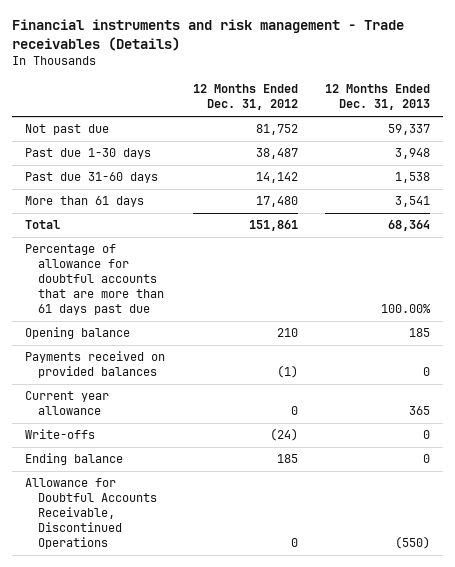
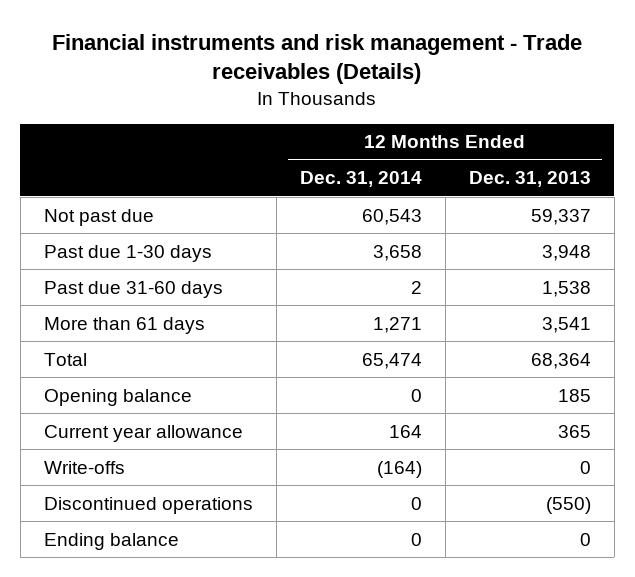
[192,84,298,111] 12 Months Ended Dec. 31, 2012 -> none
none -> [299,171,422,188] Dec. 31, 2014
[25,244,165,315] Percentage of allowance for doubtful accounts that are more than 61 days past due -> none
[25,351,166,379] Payments received on provided balances -> none
none -> [43,496,253,514] Discontinued operations
[25,478,158,549] Allowance for Doubtful Accounts Receivable, Discontinued Operations -> none

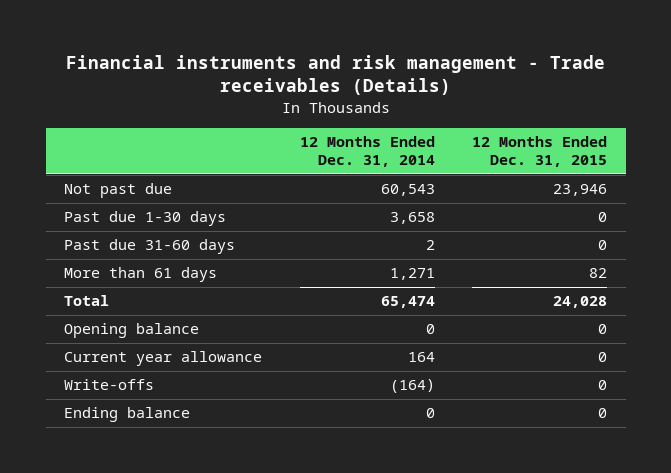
[468,171,591,188] Dec. 31, 2013 -> none
none -> [471,135,607,168] 12 Months Ended Dec. 31, 2015
[43,496,253,514] Discontinued operations -> none

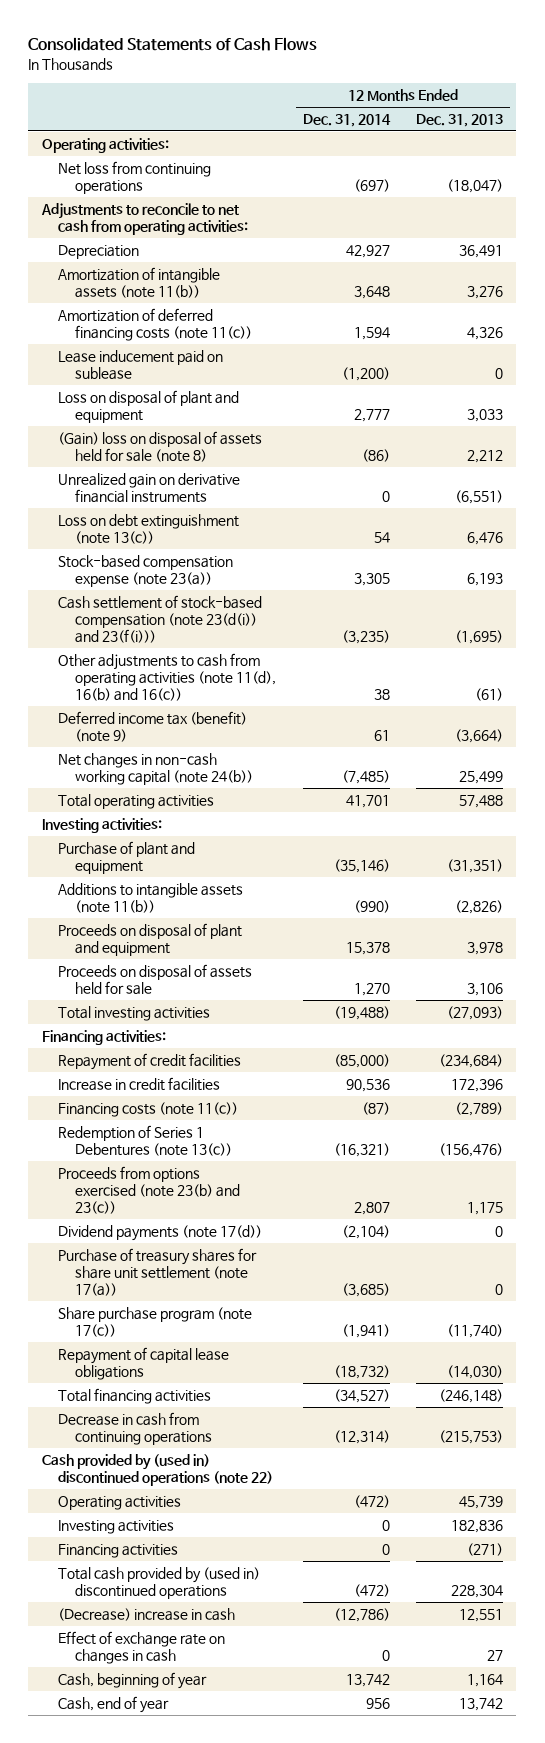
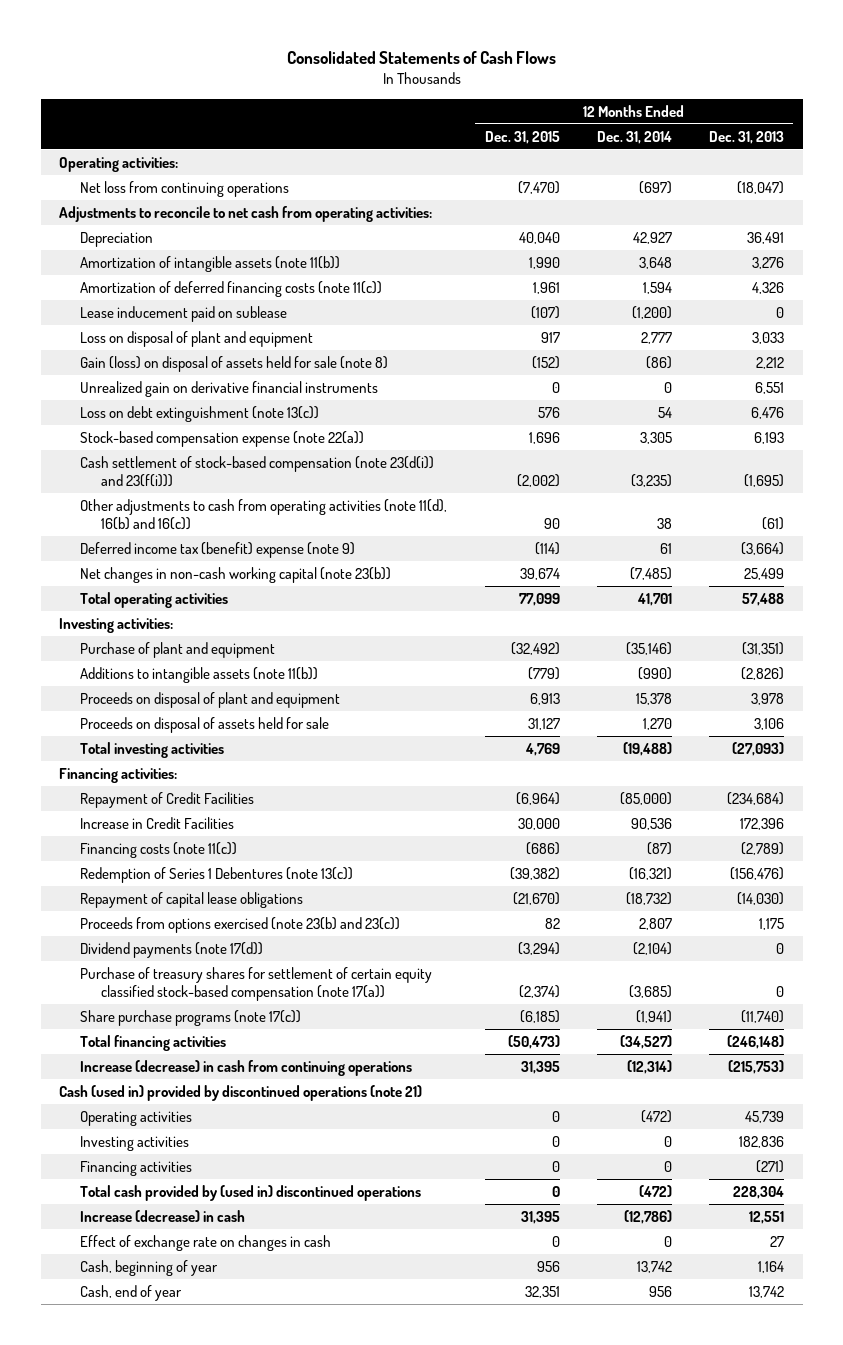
none -> [484,130,560,144] Dec. 31, 2015
[58,431,263,462] (Gain) loss on disposal of assets held for sale (note 8) -> [80,355,389,372] Gain (loss) on disposal of assets held for sale (note 8)
[454,489,503,504] (6,551) -> [755,381,785,394] 6,551
[58,555,234,587] Stock-based compensation expense (note 23(a)) -> [80,430,365,447] Stock-based compensation expense (note 22(a))
[58,711,248,742] Deferred income tax (benefit) (note 9) -> [80,541,356,558] Deferred income tax (benefit) expense (note 9)
[58,753,254,785] Net changes in non-cash working capital (note 24(b)) -> [80,566,392,583] Net changes in non-cash working capital (note 23(b))
[58,1053,242,1071] Repayment of credit facilities -> [80,791,255,808] Repayment of Credit Facilities
[58,1077,221,1092] Increase in credit facilities -> [80,816,235,829] Increase in Credit Facilities
[58,1347,230,1380] Repayment of capital lease obligations -> [80,891,304,908] Repayment of capital lease obligations
[58,1248,258,1296] Purchase of treasury shares for share unit settlement (note 17(a)) -> [80,966,433,1001] Purchase of treasury shares for settlement of certain equity classified stock-based compensation (note 17(a))
[58,1307,253,1337] Share purchase program (note 17(c)) -> [80,1009,302,1026] Share purchase programs (note 17(c))
[58,1412,213,1445] Decrease in cash from continuing operations -> [80,1059,413,1076] Increase (decrease) in cash from continuing operations
[41,1454,274,1486] Cash provided by (used in) discontinued operations (note 22) -> [59,1084,423,1101] Cash (used in) provided by discontinued operations (note 21)
[58,1608,236,1622] (Decrease) increase in cash -> [80,1209,246,1222] Increase (decrease) in cash

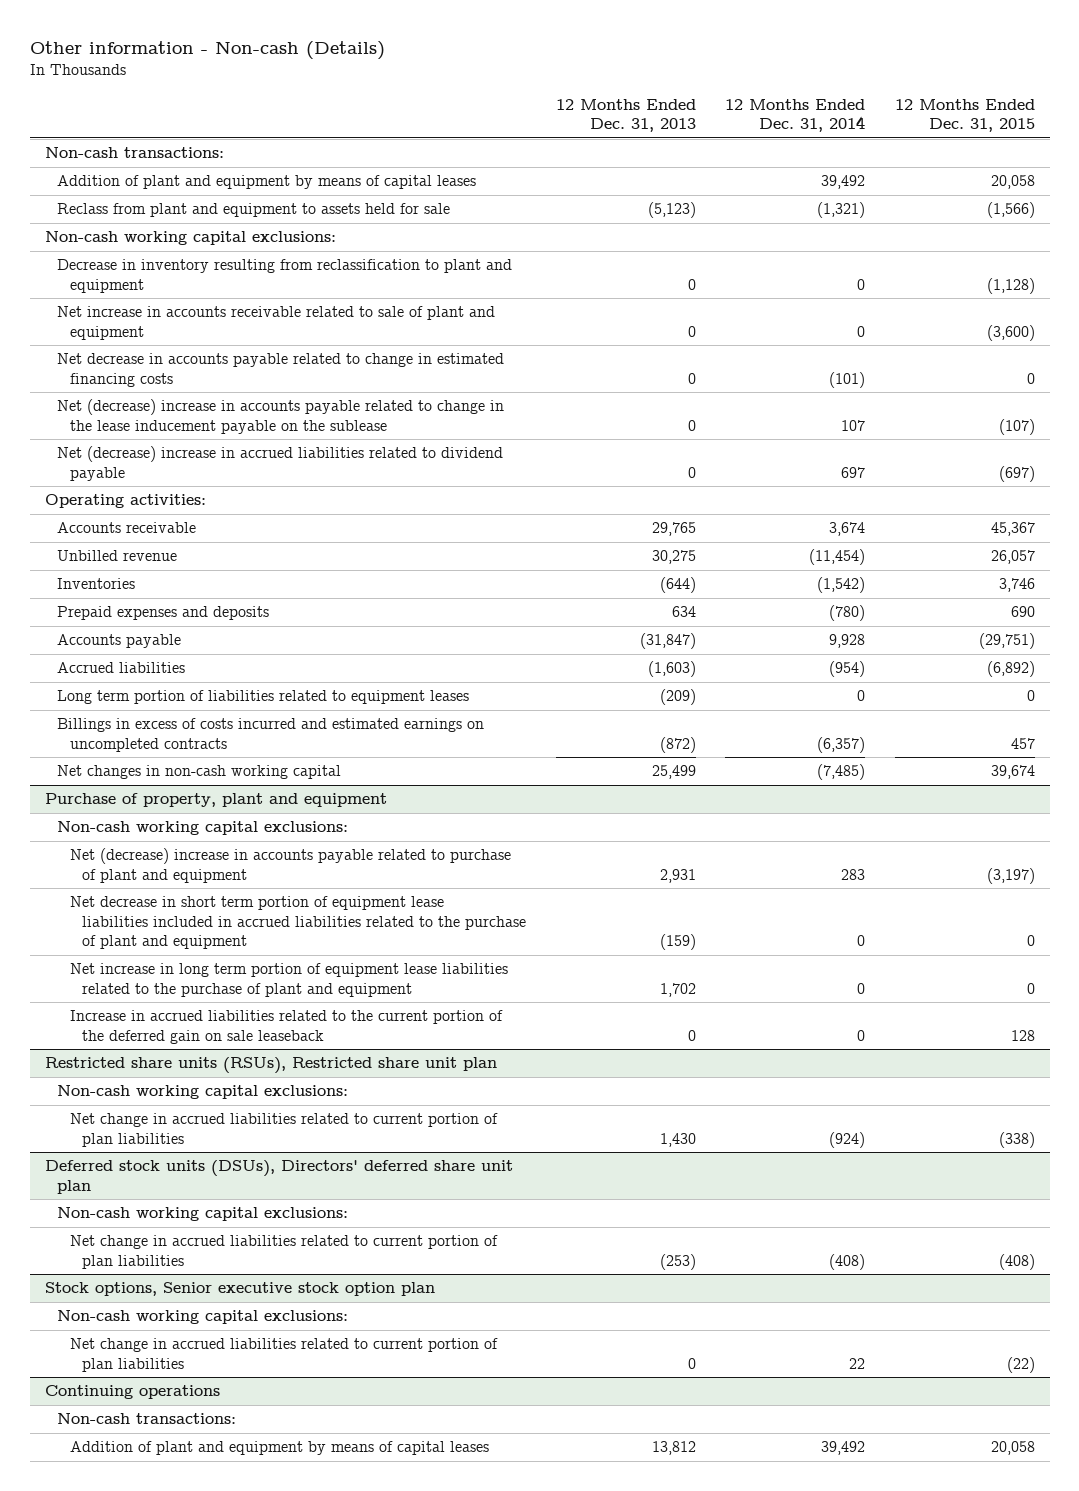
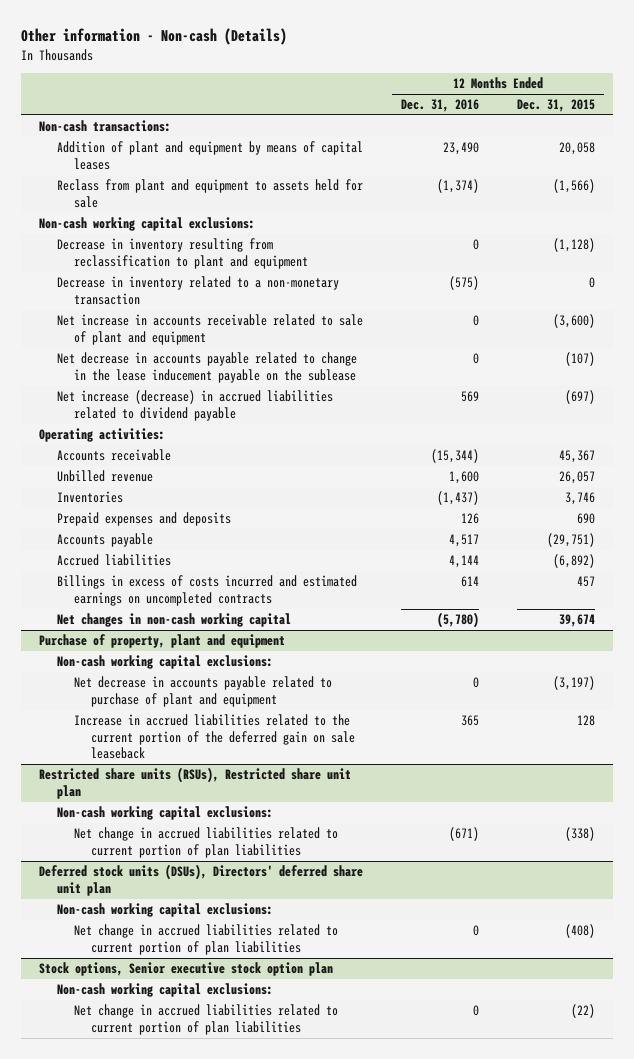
[555,98,696,133] 12 Months Ended Dec. 31, 2013 -> none
[725,98,866,133] 12 Months Ended Dec. 31, 2014 -> none
none -> [400,99,479,113] Dec. 31, 2016
none -> [56,276,339,305] Decrease in inventory related to a non-monetary transaction
[57,353,505,387] Net decrease in accounts payable related to change in estimated financing costs -> none
[57,399,505,434] Net (decrease) increase in accounts payable related to change in the lease inducement payable on the sublease -> [56,352,357,383] Net decrease in accounts payable related to change in the lease inducement payable on the sublease
[57,446,504,481] Net (decrease) increase in accrued liabilities related to dividend payable -> [56,390,333,421] Net increase (decrease) in accrued liabilities related to dividend payable
[57,690,470,705] Long term portion of liabilities related to equipment leases -> none
[69,896,527,950] Net decrease in short term portion of equipment lease liabilities included in accrued liabilities related to the purchase of plant and equipment -> none
[69,963,508,997] Net increase in long term portion of equipment lease liabilities related to the purchase of plant and equipment -> none
[69,848,511,883] Net (decrease) increase in accounts payable related to purchase of plant and equipment -> [73,676,332,707] Net decrease in accounts payable related to purchase of plant and equipment
[44,1385,220,1400] Continuing operations -> none
[57,1413,237,1425] Non-cash transactions: -> none
[69,1441,489,1456] Addition of plant and equipment by means of capital leases -> none

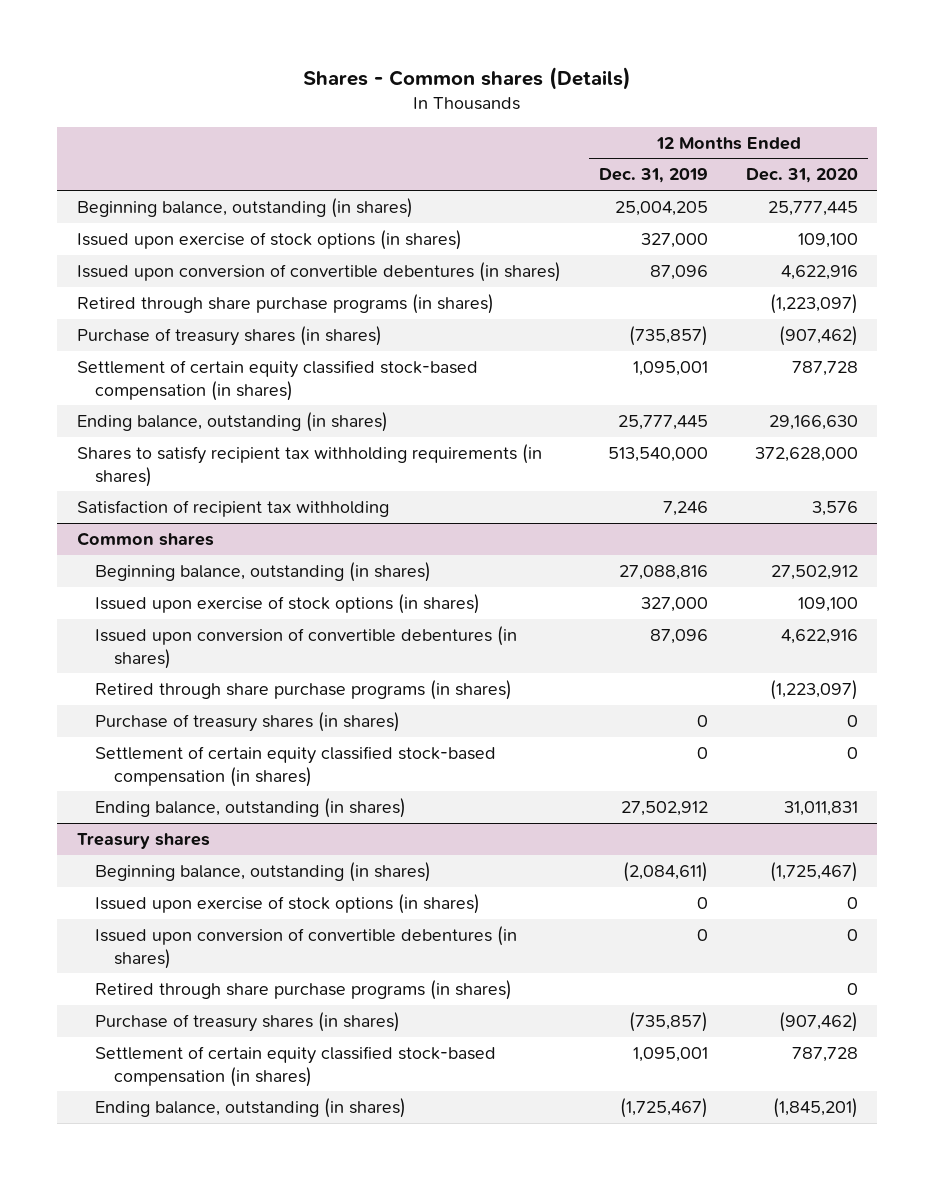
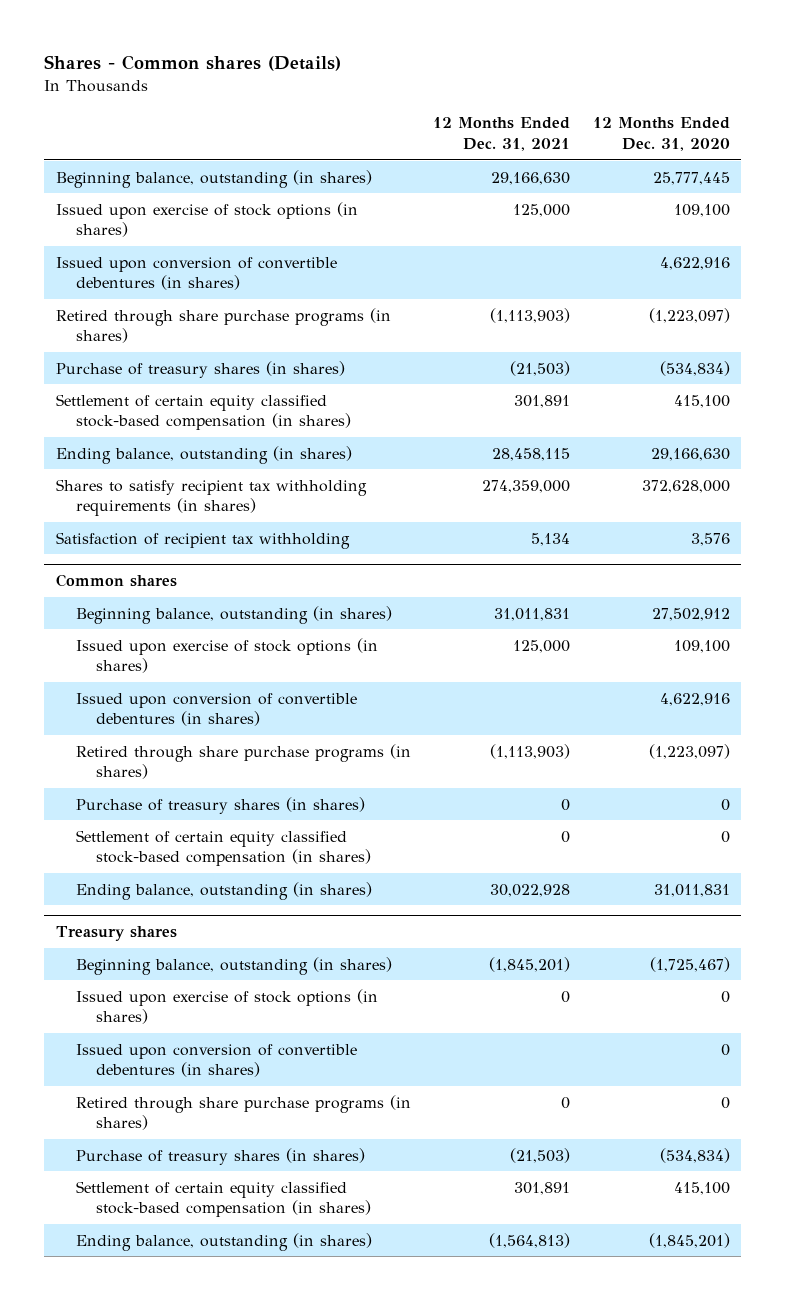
[598,168,708,184] Dec. 31, 2019 -> none
none -> [433,117,571,151] 12 Months Ended Dec. 31, 2021
[779,325,859,346] (907,462) -> [660,360,731,376] (534,834)
[792,360,859,376] 787,728 -> [674,394,731,408] 415,100
[779,1011,859,1032] (907,462) -> [660,1147,731,1163] (534,834)
[792,1046,859,1062] 787,728 -> [674,1181,731,1195] 415,100

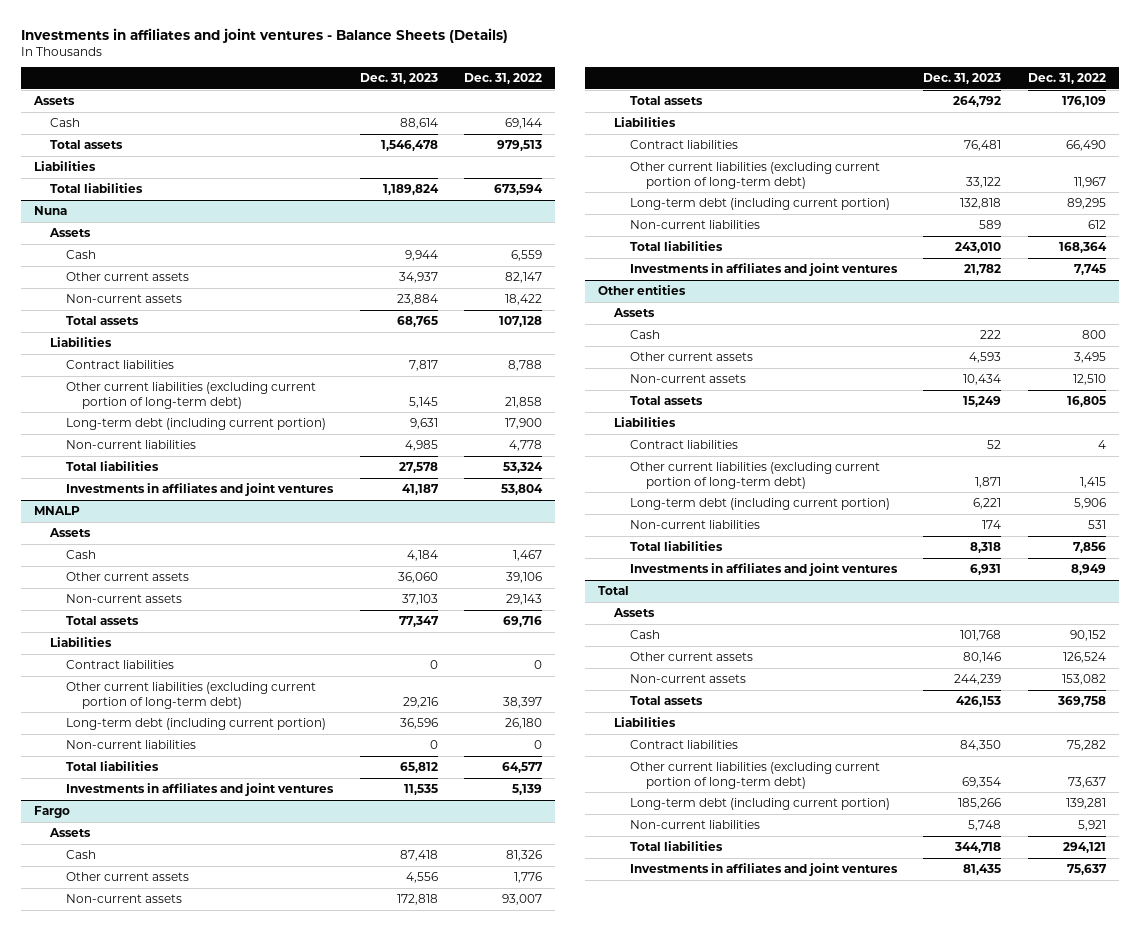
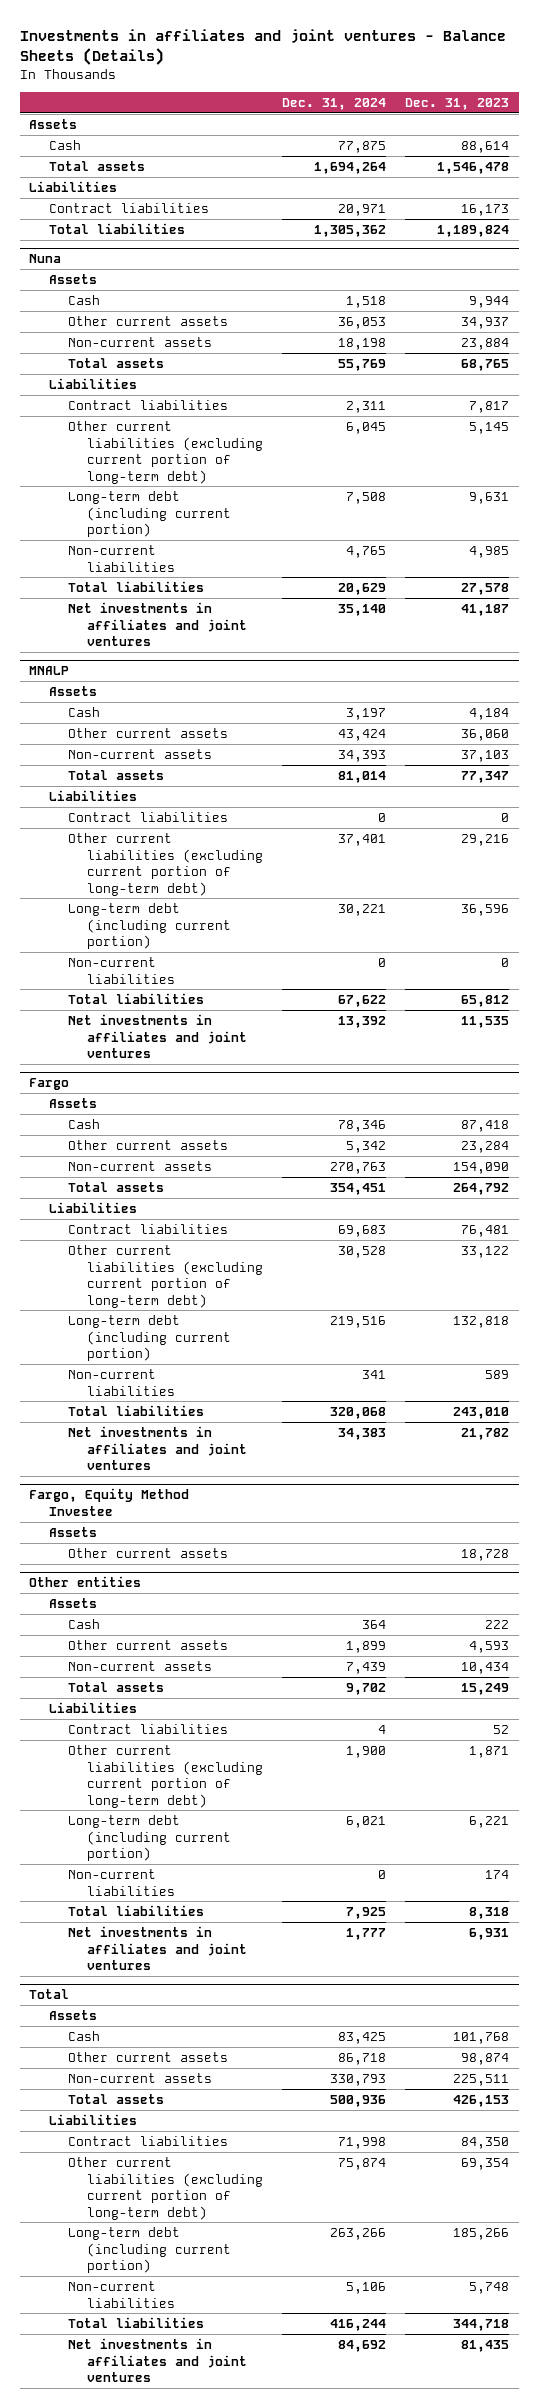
[464,73,543,85] Dec. 31, 2022 -> none
none -> [282,98,387,111] Dec. 31, 2024
none -> [48,203,209,214] Contract liabilities
[66,482,335,496] Investments in affiliates and joint ventures -> [68,602,248,647] Net investments in affiliates and joint ventures
[66,782,335,796] Investments in affiliates and joint ventures -> [68,1014,248,1059] Net investments in affiliates and joint ventures
[405,871,438,883] 4,556 -> [461,1141,510,1154] 23,284
[396,893,438,905] 172,818 -> [453,1162,510,1175] 154,090
[629,262,898,276] Investments in affiliates and joint ventures -> [68,1426,248,1471] Net investments in affiliates and joint ventures
none -> [29,1488,190,1516] Fargo, Equity Method Investee
none -> [48,1527,97,1538] Assets
none -> [68,1548,229,1559] Other current assets
[629,562,898,576] Investments in affiliates and joint ventures -> [68,1926,248,1971] Net investments in affiliates and joint ventures
[963,651,1002,663] 80,146 -> [461,2053,510,2066] 98,874
[954,673,1002,685] 244,239 -> [453,2074,510,2087] 225,511
[629,862,898,876] Investments in affiliates and joint ventures -> [68,2338,248,2383] Net investments in affiliates and joint ventures

